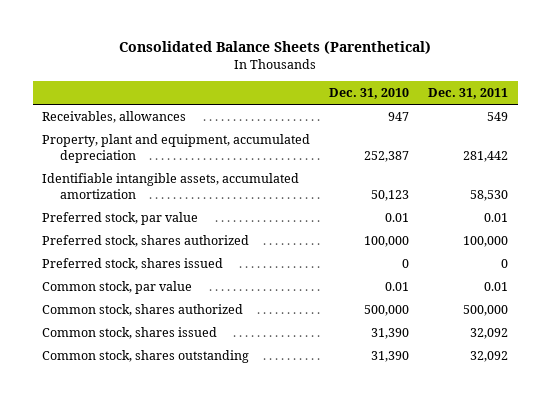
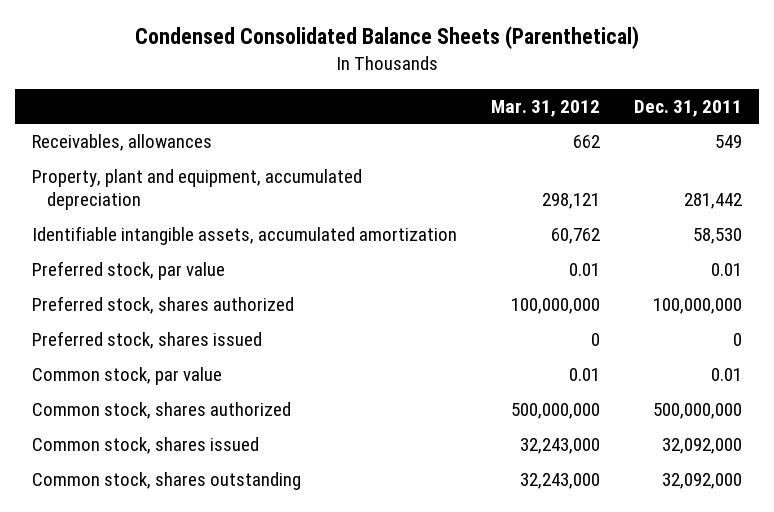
[119,41,432,55] Consolidated Balance Sheets (Parenthetical) -> [135,26,640,50] Condensed Consolidated Balance Sheets (Parenthetical)
[329,88,410,100] Dec. 31, 2010 -> none
none -> [491,99,601,117] Mar. 31, 2012
[463,236,509,248] 100,000 -> [653,298,743,315] 100,000,000
[463,305,509,317] 500,000 -> [653,403,743,420] 500,000,000
[470,328,509,340] 32,092 -> [662,438,743,455] 32,092,000
[470,351,509,363] 32,092 -> [662,473,743,490] 32,092,000

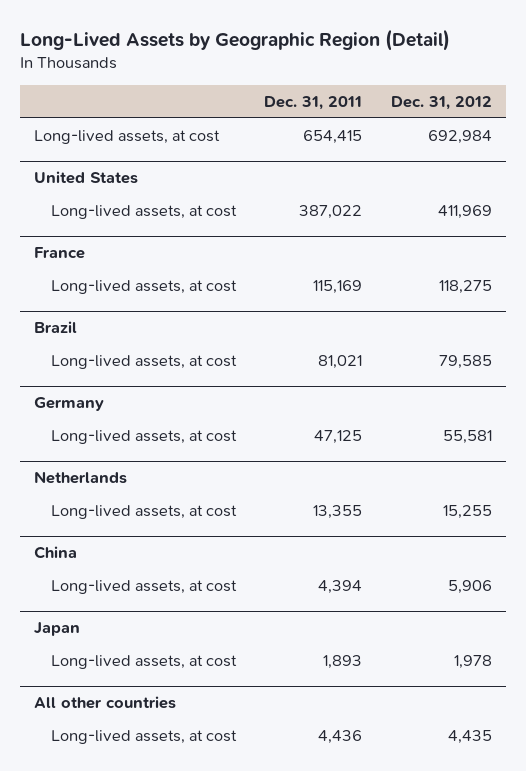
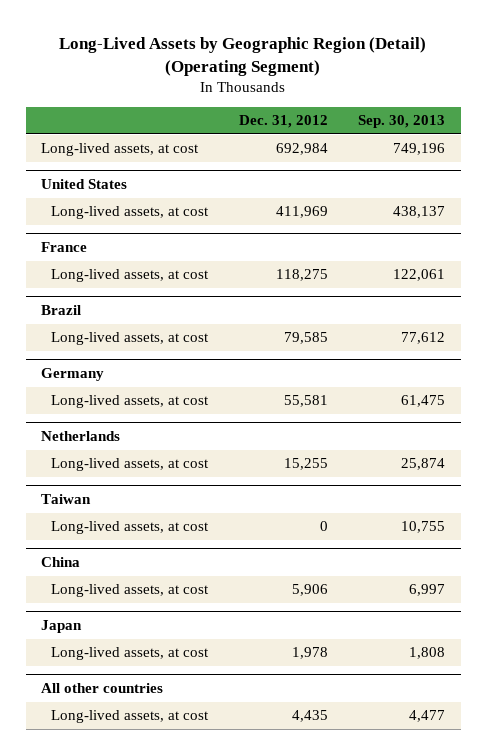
[20,29,451,52] Long-Lived Assets by Geographic Region (Detail) -> [59,36,427,76] Long-Lived Assets by Geographic Region (Detail) (Operating Segment)
[264,95,363,110] Dec. 31, 2011 -> none
none -> [358,114,446,128] Sep. 30, 2013
none -> [40,494,91,505] Taiwan
none -> [51,521,210,535] Long-lived assets, at cost

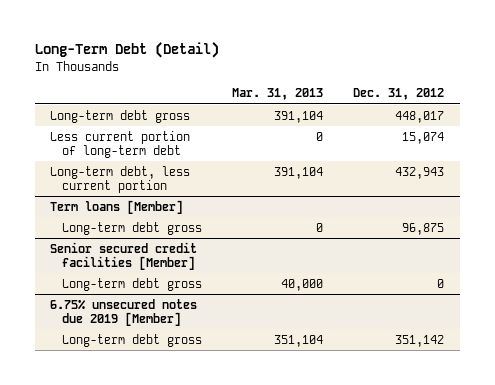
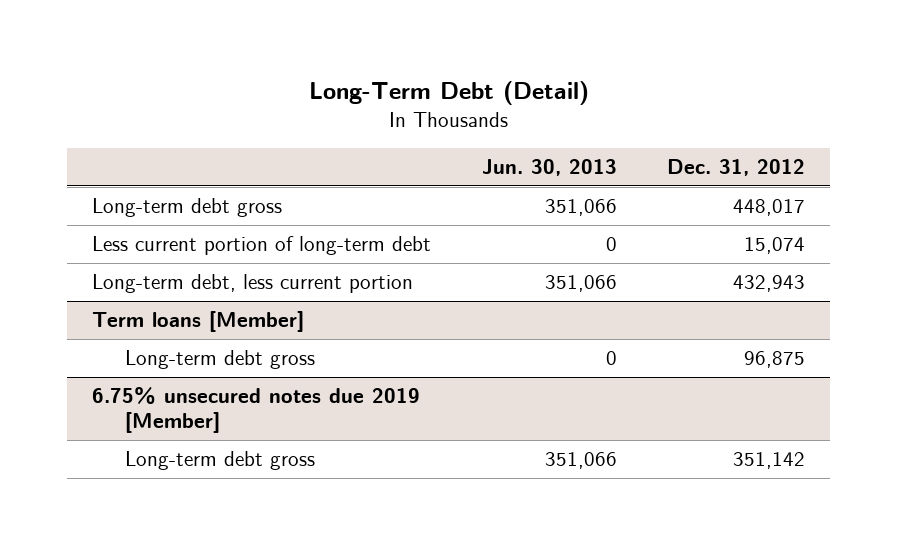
[232,88,324,101] Mar. 31, 2013 -> none
none -> [481,159,617,177] Jun. 30, 2013
[50,241,198,271] Senior secured credit facilities [Member] -> none
[61,277,202,291] Long-term debt gross -> none

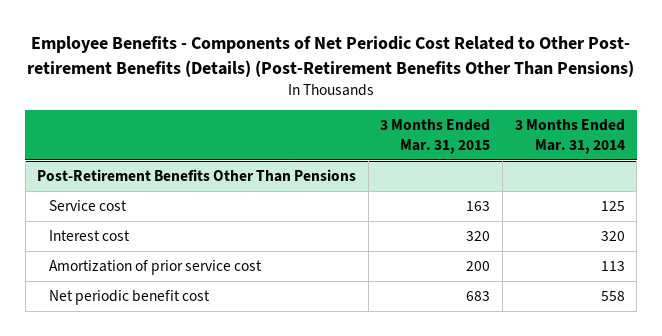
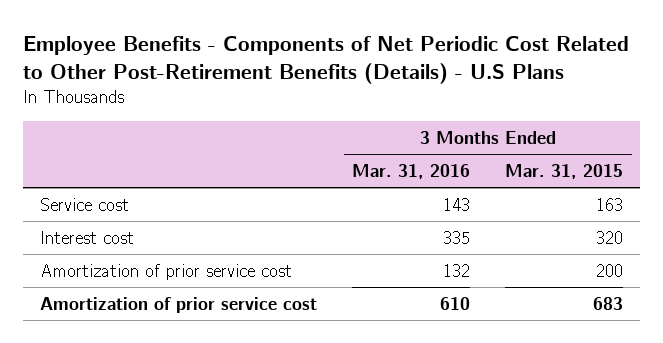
[26,36,634,77] Employee Benefits - Components of Net Periodic Cost Related to Other Post- retirement Benefits (Details) (Post-Retirement Benefits Other Than Pensions) -> [22,35,629,84] Employee Benefits - Components of Net Periodic Cost Related to Other Post-Retirement Benefits (Details) - U.S Plans
[514,119,625,154] 3 Months Ended Mar. 31, 2014 -> none
none -> [352,163,471,179] Mar. 31, 2016
[37,169,357,183] Post-Retirement Benefits Other Than Pensions -> none
[49,290,211,306] Net periodic benefit cost -> [40,296,318,313] Amortization of prior service cost

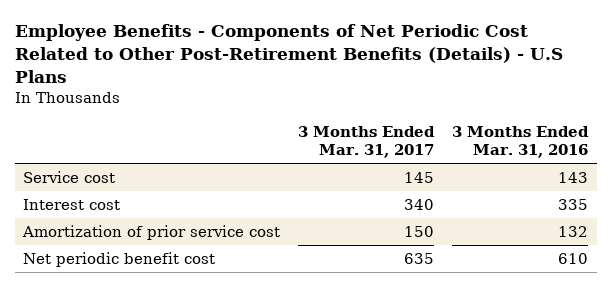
[505,163,624,179] Mar. 31, 2015 -> none
none -> [298,125,436,158] 3 Months Ended Mar. 31, 2017
[40,296,318,313] Amortization of prior service cost -> [23,252,216,268] Net periodic benefit cost

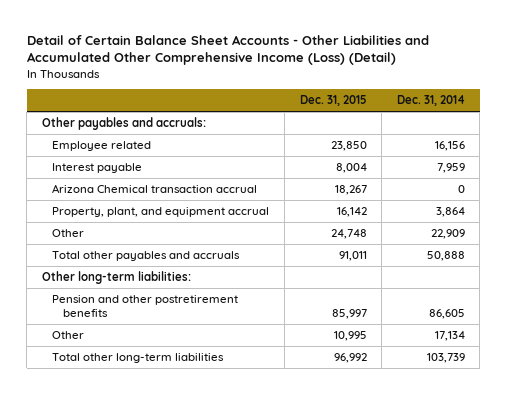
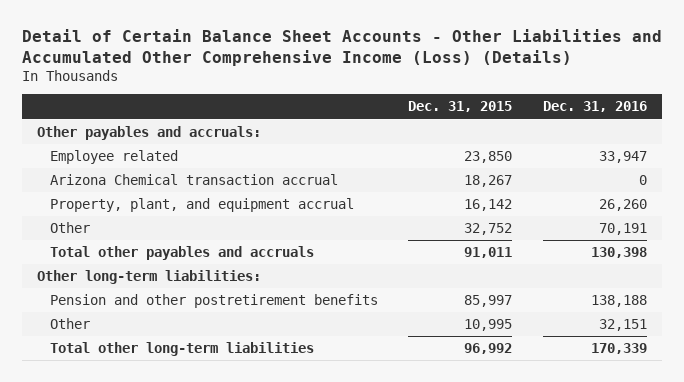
[26,34,429,66] Detail of Certain Balance Sheet Accounts - Other Liabilities and Accumulated Other Comprehensive Income (Loss) (Detail) -> [21,29,662,67] Detail of Certain Balance Sheet Accounts - Other Liabilities and Accumulated Other Comprehensive Income (Loss) (Details)
[396,95,465,107] Dec. 31, 2014 -> none
none -> [542,101,647,113] Dec. 31, 2016
[52,163,143,174] Interest payable -> none
[330,229,367,240] 24,748 -> [464,222,513,235] 32,752

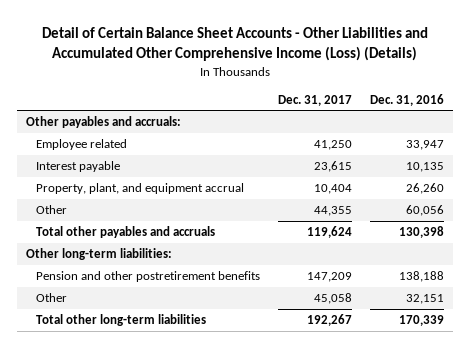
[408,101,513,113] Dec. 31, 2015 -> none
none -> [278,94,353,106] Dec. 31, 2017
[49,173,338,185] Arizona Chemical transaction accrual -> none
none -> [36,161,121,173] Interest payable
[598,222,647,235] 70,191 -> [406,205,445,217] 60,056

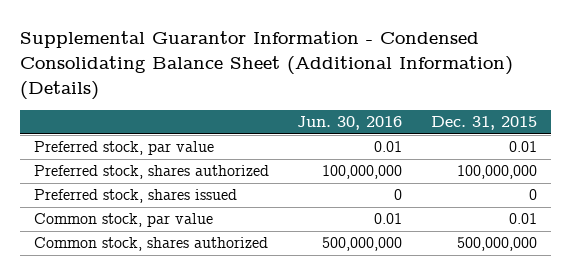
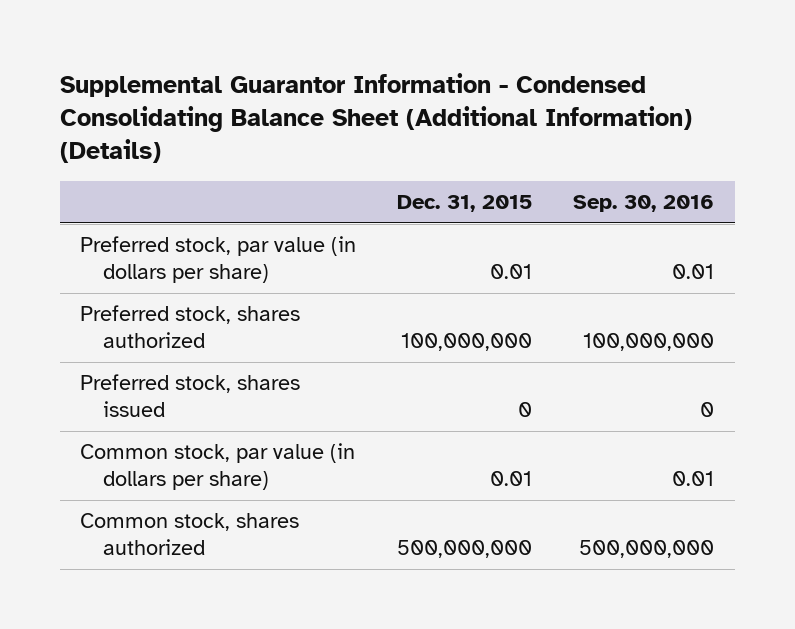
[297,116,403,131] Jun. 30, 2016 -> none
none -> [573,194,715,212] Sep. 30, 2016
[34,141,215,156] Preferred stock, par value -> [80,236,357,284] Preferred stock, par value (in dollars per share)
[34,213,214,228] Common stock, par value -> [80,443,356,491] Common stock, par value (in dollars per share)

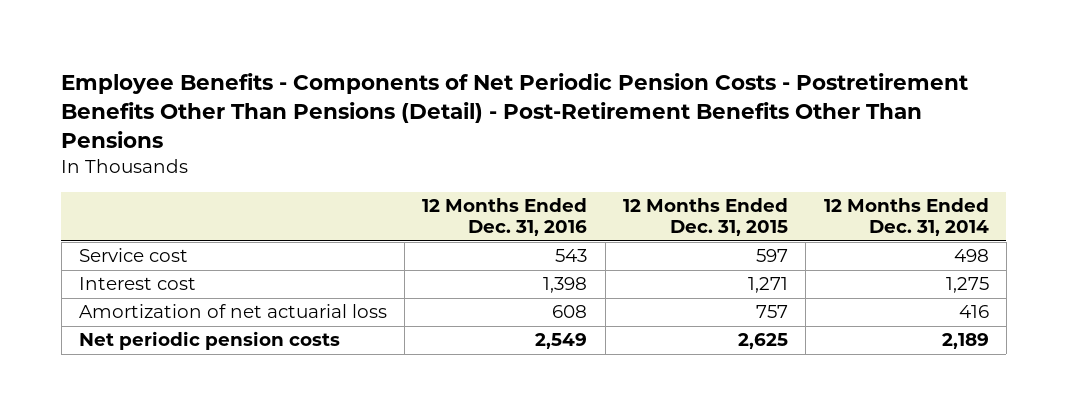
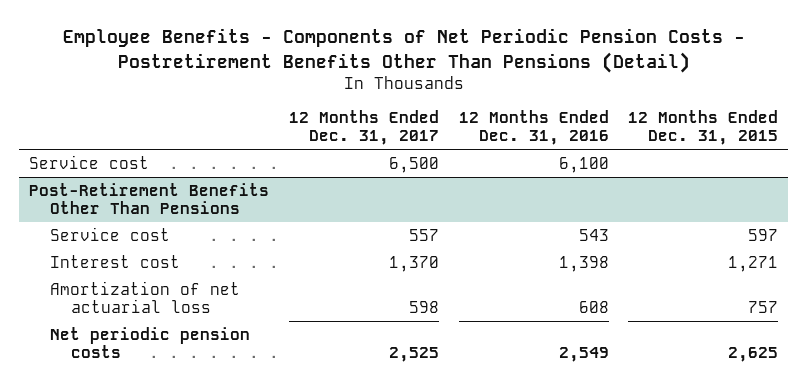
[61,72,969,148] Employee Benefits - Components of Net Periodic Pension Costs - Postretirement Benefits Other Than Pensions (Detail) - Post-Retirement Benefits Other Than Pensions -> [62,28,745,73] Employee Benefits - Components of Net Periodic Pension Costs - Postretirement Benefits Other Than Pensions (Detail)
[823,197,989,237] 12 Months Ended Dec. 31, 2014 -> none
none -> [288,109,439,146] 12 Months Ended Dec. 31, 2017
none -> [29,154,150,169] Service cost
none -> [29,182,270,215] Post-Retirement Benefits Other Than Pensions

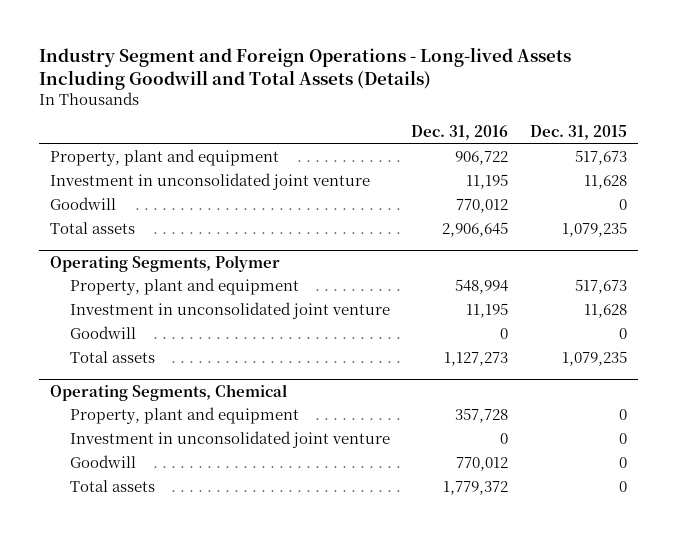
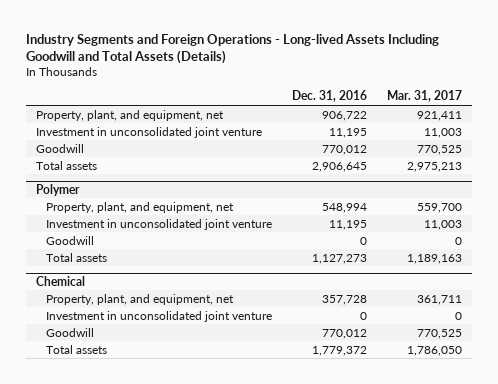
[39,47,572,91] Industry Segment and Foreign Operations - Long-lived Assets Including Goodwill and Total Assets (Details) -> [26,33,440,65] Industry Segments and Foreign Operations - Long-lived Assets Including Goodwill and Total Assets (Details)
[529,125,627,141] Dec. 31, 2015 -> none
none -> [386,90,462,103] Mar. 31, 2017
[49,149,279,167] Property, plant and equipment -> [36,109,225,121] Property, plant, and equipment, net
[49,254,280,272] Operating Segments, Polymer -> none
none -> [36,183,81,196] Polymer
[70,278,300,296] Property, plant and equipment -> [45,201,234,213] Property, plant, and equipment, net
[49,383,287,401] Operating Segments, Chemical -> none
none -> [36,275,86,286] Chemical
[70,407,300,425] Property, plant and equipment -> [45,293,234,305] Property, plant, and equipment, net

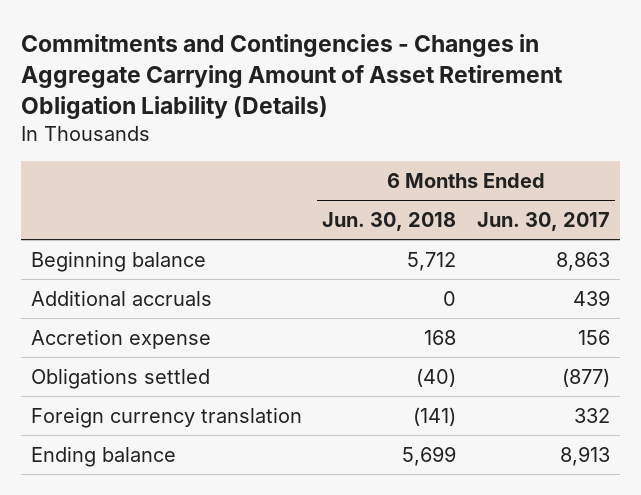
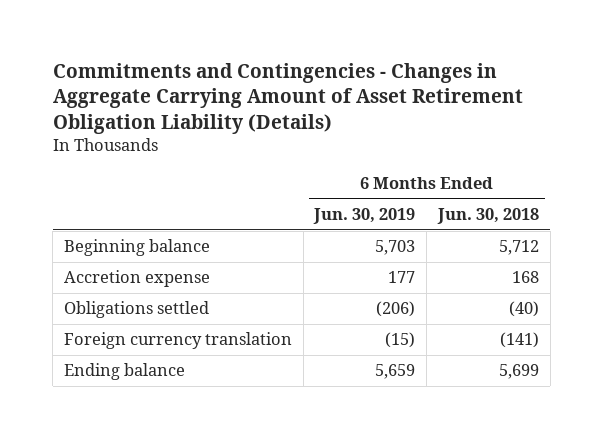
[476,211,610,231] Jun. 30, 2017 -> none
none -> [313,208,416,225] Jun. 30, 2019
[30,289,212,306] Additional accruals -> none

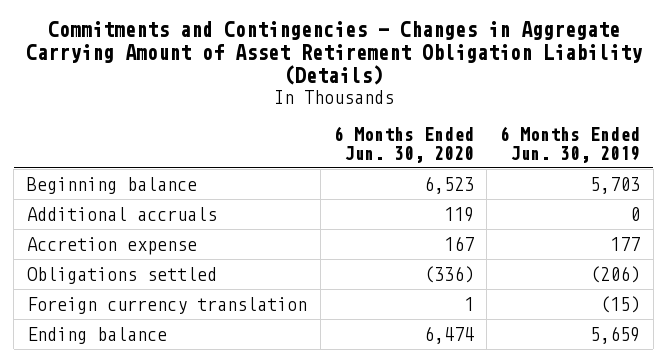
[437,208,540,225] Jun. 30, 2018 -> none
none -> [333,125,474,163] 6 Months Ended Jun. 30, 2020
none -> [27,207,218,222] Additional accruals

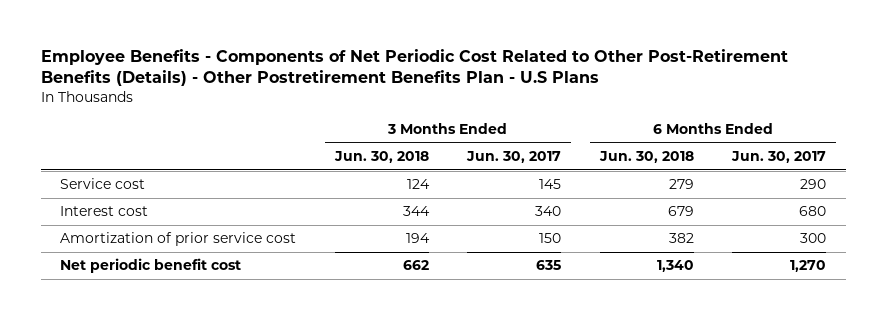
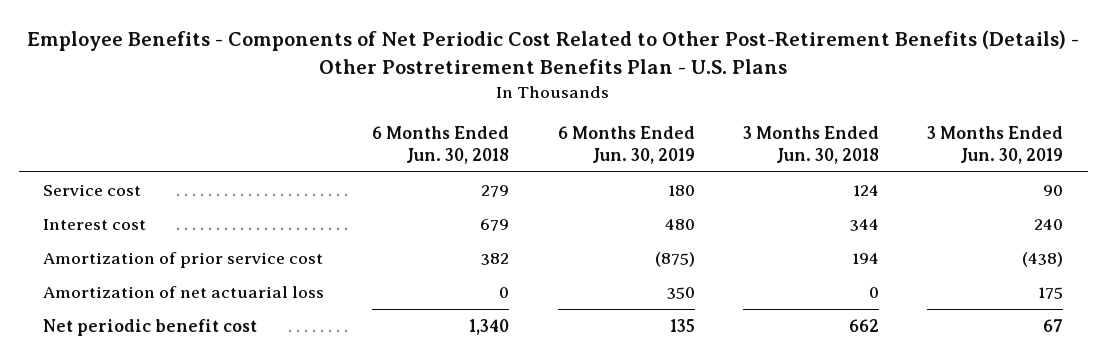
[40,48,788,87] Employee Benefits - Components of Net Periodic Cost Related to Other Post-Retirement Benefits (Details) - Other Postretirement Benefits Plan - U.S Plans -> [27,30,1080,74] Employee Benefits - Components of Net Periodic Cost Related to Other Post-Retirement Benefits (Details) - Other Postretirement Benefits Plan - U.S. Plans
[466,151,562,164] Jun. 30, 2017 -> none
[731,151,827,164] Jun. 30, 2017 -> none
none -> [557,125,695,164] 6 Months Ended Jun. 30, 2019
none -> [927,125,1064,164] 3 Months Ended Jun. 30, 2019
none -> [43,286,325,299] Amortization of net actuarial loss

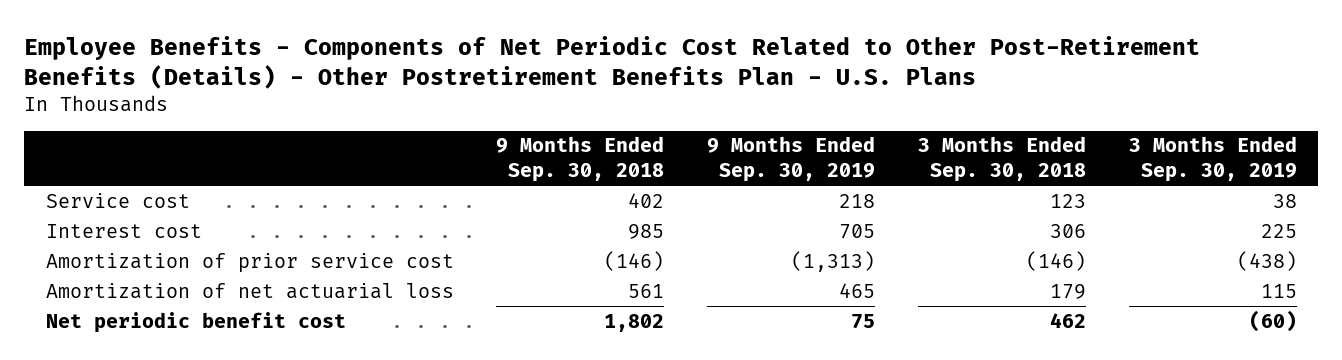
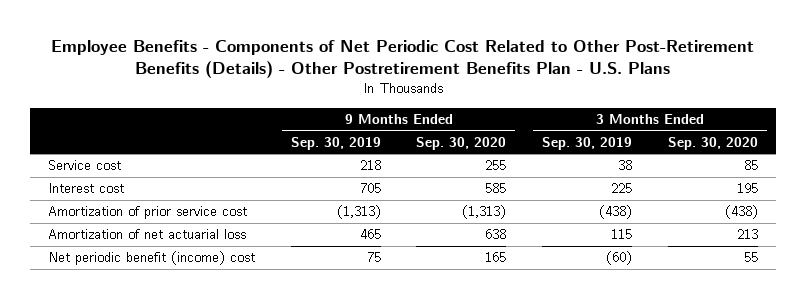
[496,136,665,183] 9 Months Ended Sep. 30, 2018 -> none
[917,136,1086,183] 3 Months Ended Sep. 30, 2018 -> none
none -> [416,136,507,150] Sep. 30, 2020
none -> [667,136,758,150] Sep. 30, 2020
[45,311,346,333] Net periodic benefit cost -> [48,251,256,266] Net periodic benefit (income) cost

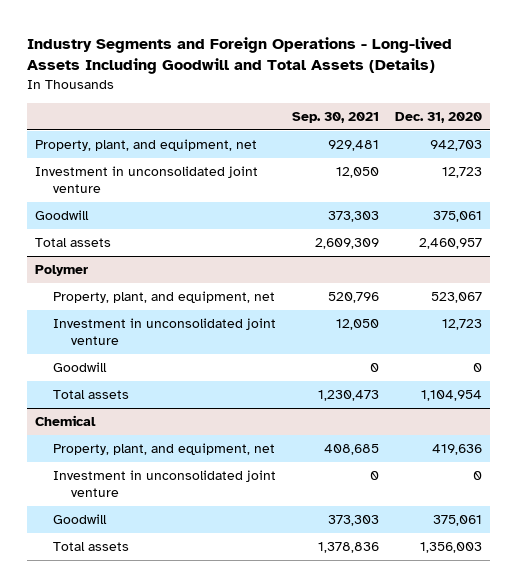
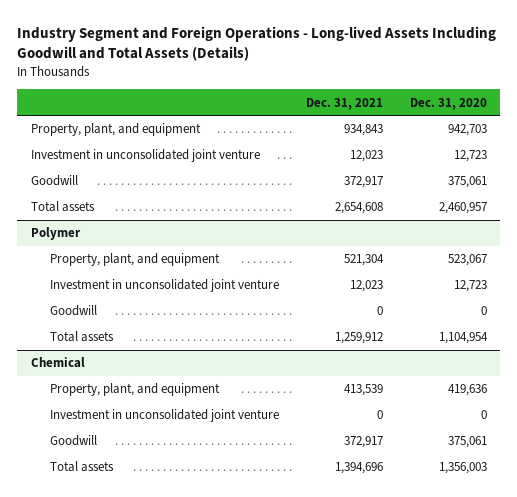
[27,36,453,75] Industry Segments and Foreign Operations - Long-lived Assets Including Goodwill and Total Assets (Details) -> [17,25,497,62] Industry Segment and Foreign Operations - Long-lived Assets Including Goodwill and Total Assets (Details)
[292,111,380,123] Sep. 30, 2021 -> none
none -> [305,97,383,110] Dec. 31, 2021
[35,139,258,152] Property, plant, and equipment, net -> [30,123,201,137] Property, plant, and equipment
[53,291,276,304] Property, plant, and equipment, net -> [49,253,220,267] Property, plant, and equipment
[53,443,276,456] Property, plant, and equipment, net -> [49,383,220,397] Property, plant, and equipment

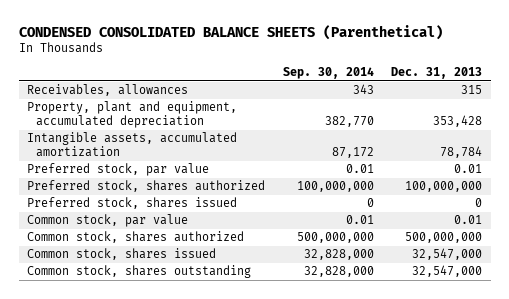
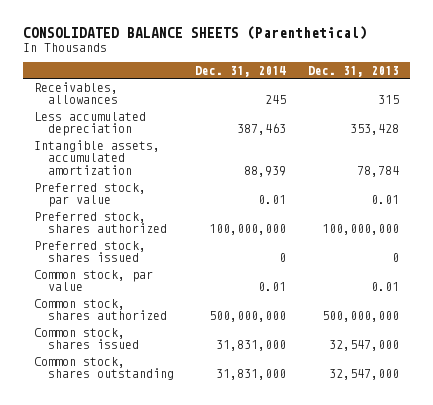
[18,24,443,40] CONDENSED CONSOLIDATED BALANCE SHEETS (Parenthetical) -> [22,26,367,41] CONSOLIDATED BALANCE SHEETS (Parenthetical)
[282,67,374,80] Sep. 30, 2014 -> none
none -> [195,65,287,77] Dec. 31, 2014
[27,101,238,129] Property, plant and equipment, accumulated depreciation -> [33,111,146,137] Less accumulated depreciation

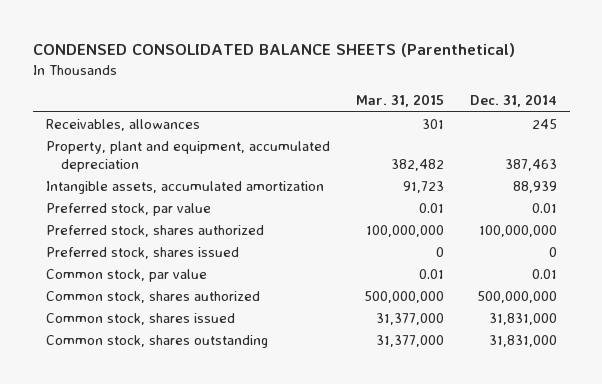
[22,26,367,41] CONSOLIDATED BALANCE SHEETS (Parenthetical) -> [32,43,515,58] CONDENSED CONSOLIDATED BALANCE SHEETS (Parenthetical)
[307,65,399,77] Dec. 31, 2013 -> none
none -> [355,94,444,108] Mar. 31, 2015
[33,111,146,137] Less accumulated depreciation -> [45,141,330,172] Property, plant and equipment, accumulated depreciation

